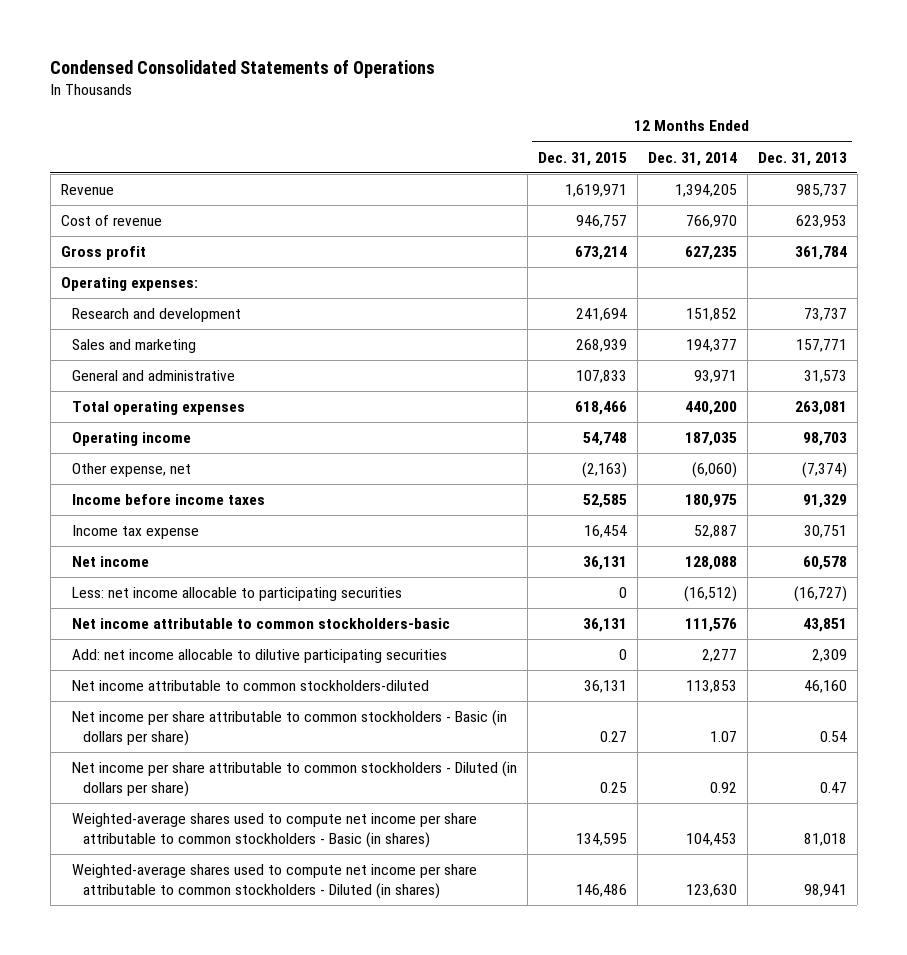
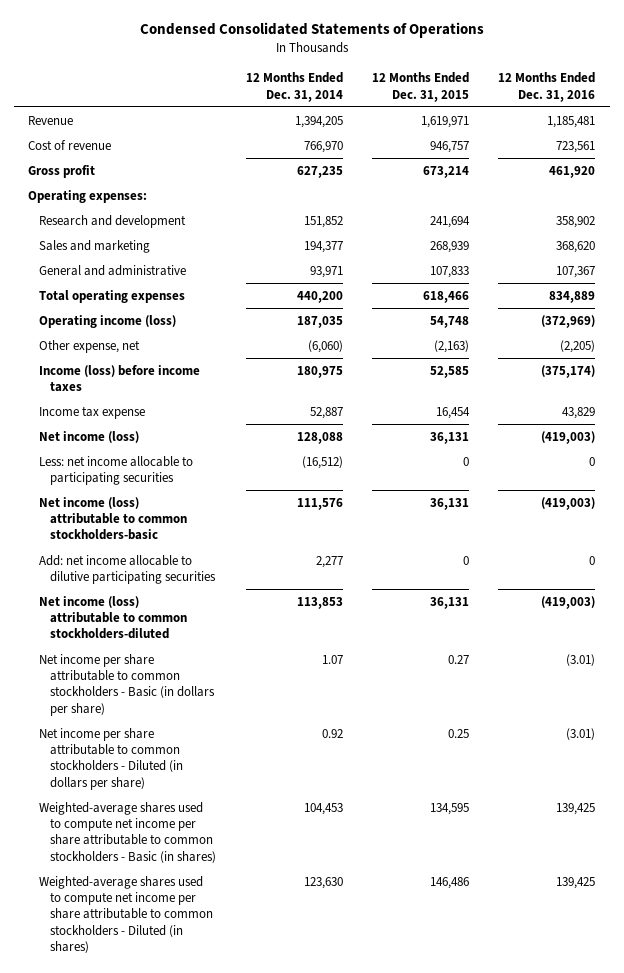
[757,151,847,166] Dec. 31, 2013 -> none
none -> [498,72,596,102] 12 Months Ended Dec. 31, 2016
[71,432,191,447] Operating income -> [39,314,177,328] Operating income (loss)
[71,494,265,506] Income before income taxes -> [39,364,201,393] Income (loss) before income taxes
[71,556,149,568] Net income -> [39,430,140,443] Net income (loss)
[71,618,450,630] Net income attributable to common stockholders-basic -> [39,496,188,541] Net income (loss) attributable to common stockholders-basic
[71,680,429,692] Net income attributable to common stockholders-diluted -> [39,595,188,640] Net income (loss) attributable to common stockholders-diluted

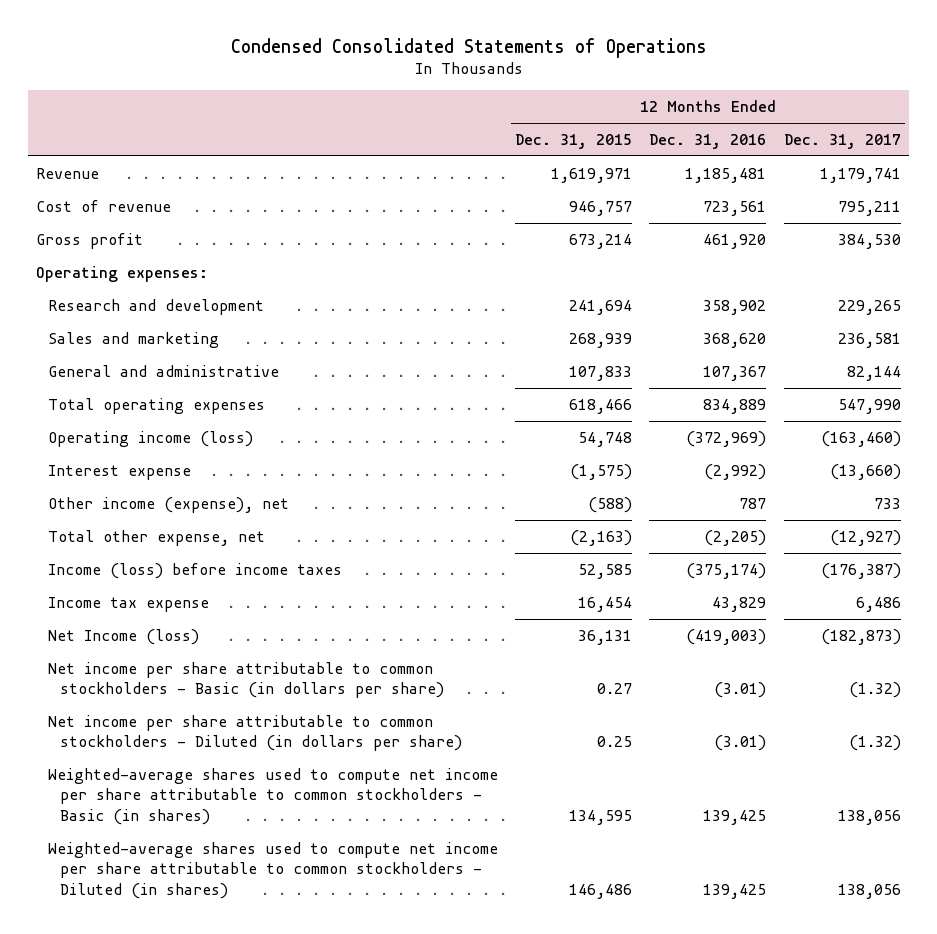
[245,72,343,102] 12 Months Ended Dec. 31, 2014 -> none
none -> [783,133,901,149] Dec. 31, 2017
none -> [48,464,192,480] Interest expense
none -> [48,496,290,513] Other income (expense), net
[39,339,141,353] Other expense, net -> [48,529,266,546] Total other expense, net
[39,455,194,486] Less: net income allocable to participating securities -> none
[39,496,188,541] Net income (loss) attributable to common stockholders-basic -> none
[39,554,217,585] Add: net income allocable to dilutive participating securities -> none
[39,595,188,640] Net income (loss) attributable to common stockholders-diluted -> none
[39,430,140,443] Net income (loss) -> [48,628,200,645] Net Income (loss)

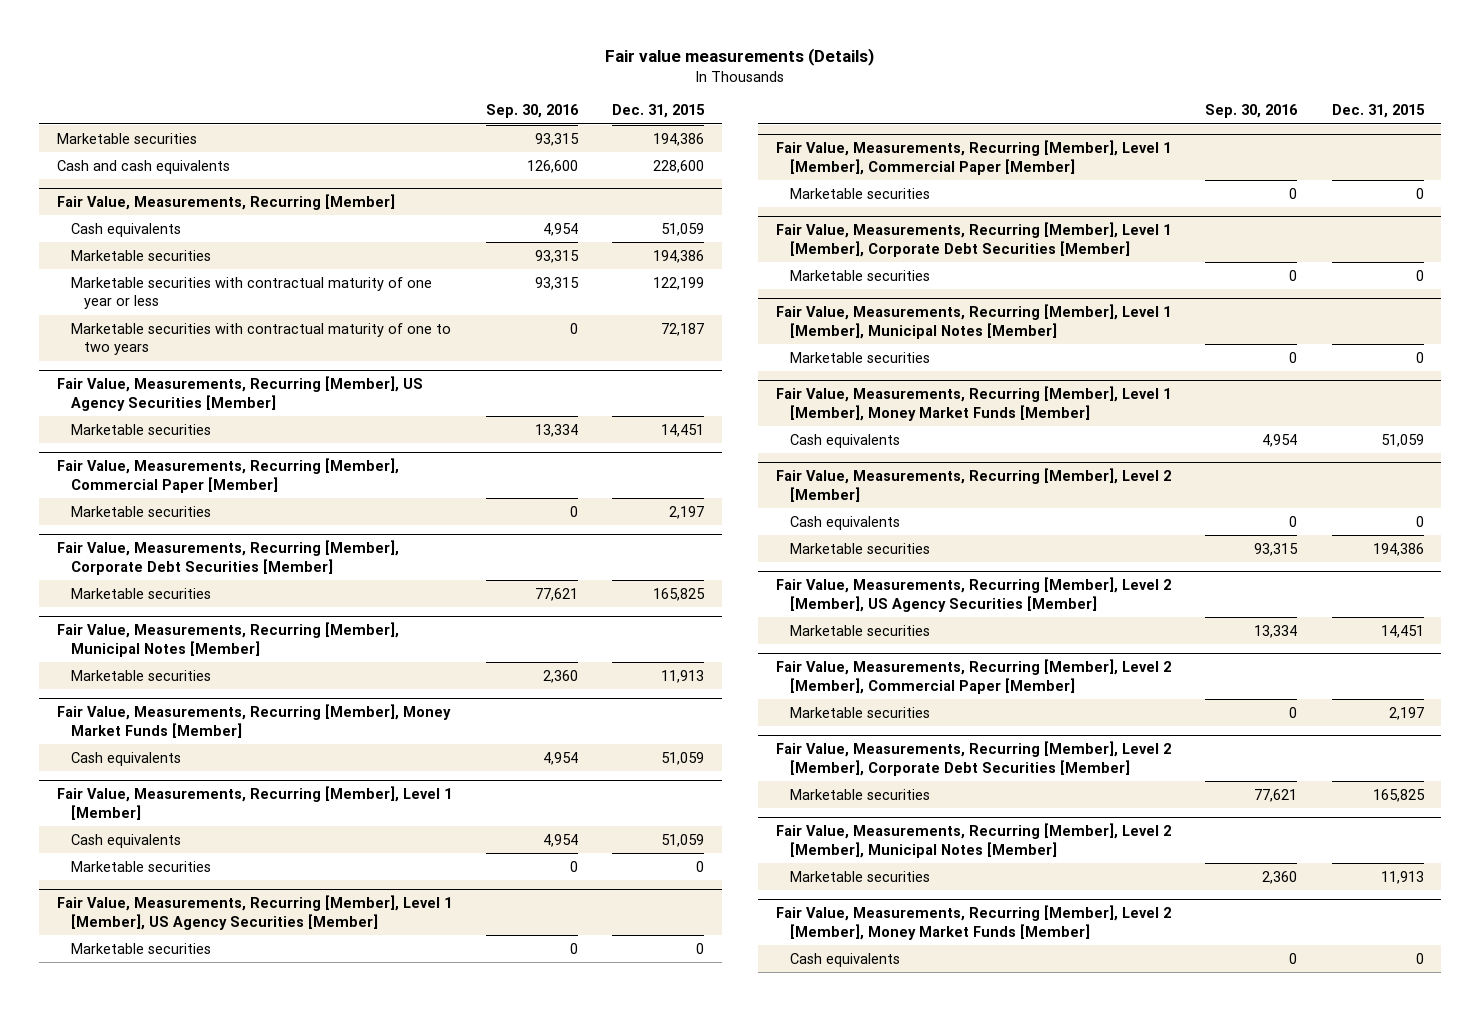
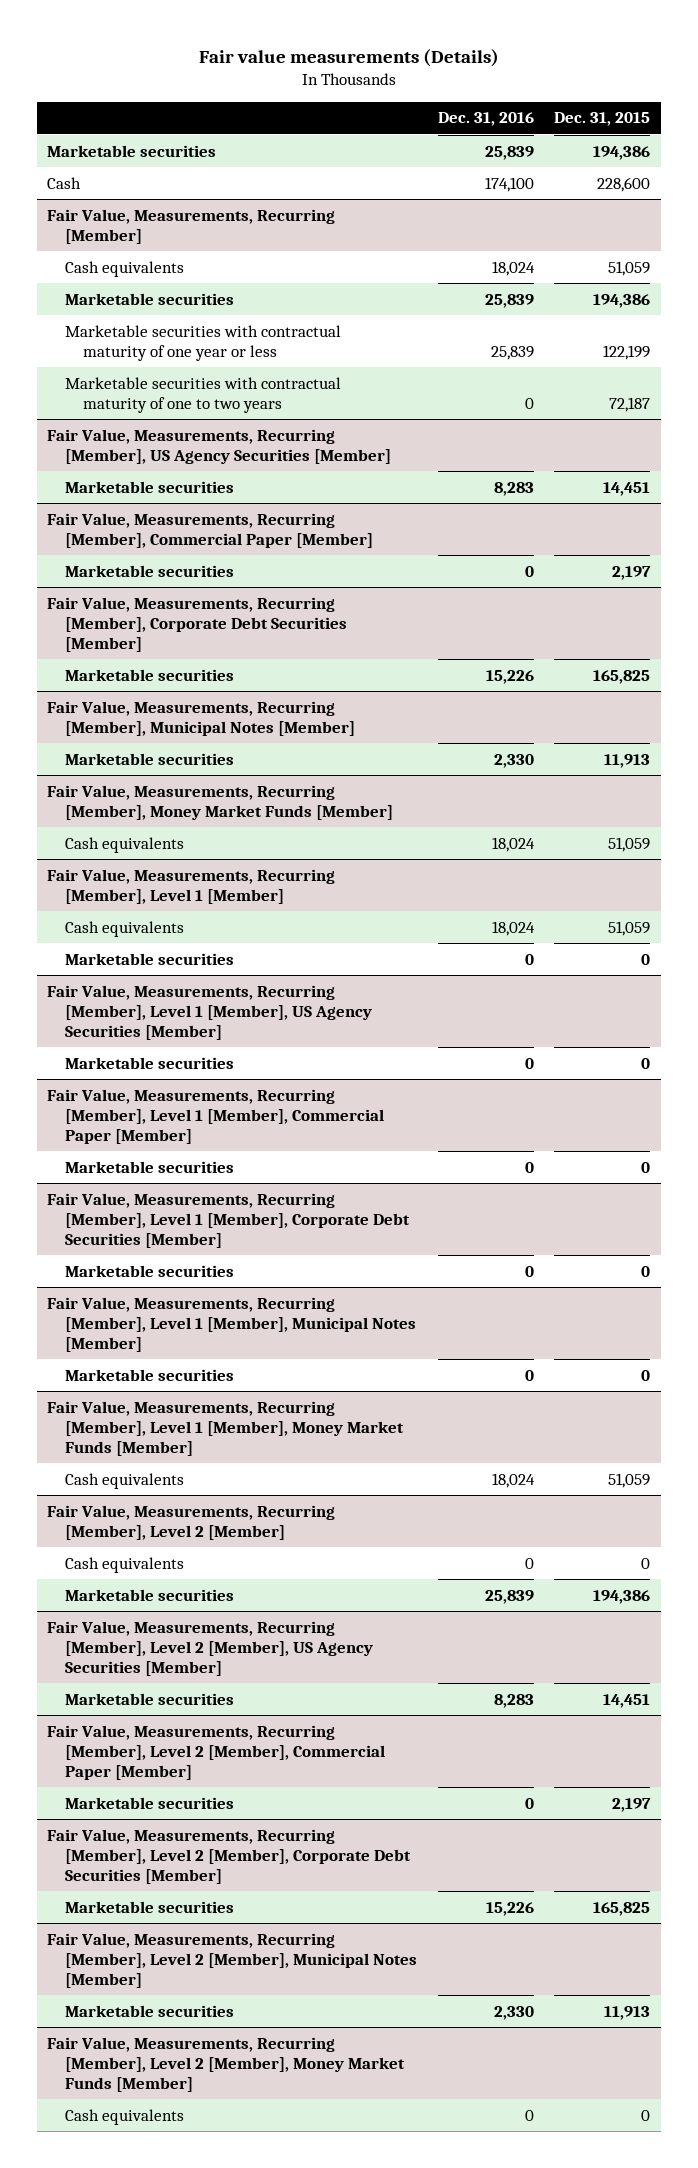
[485,104,579,119] Sep. 30, 2016 -> none
none -> [437,112,534,127] Dec. 31, 2016
[56,159,230,174] Cash and cash equivalents -> [47,176,82,189] Cash

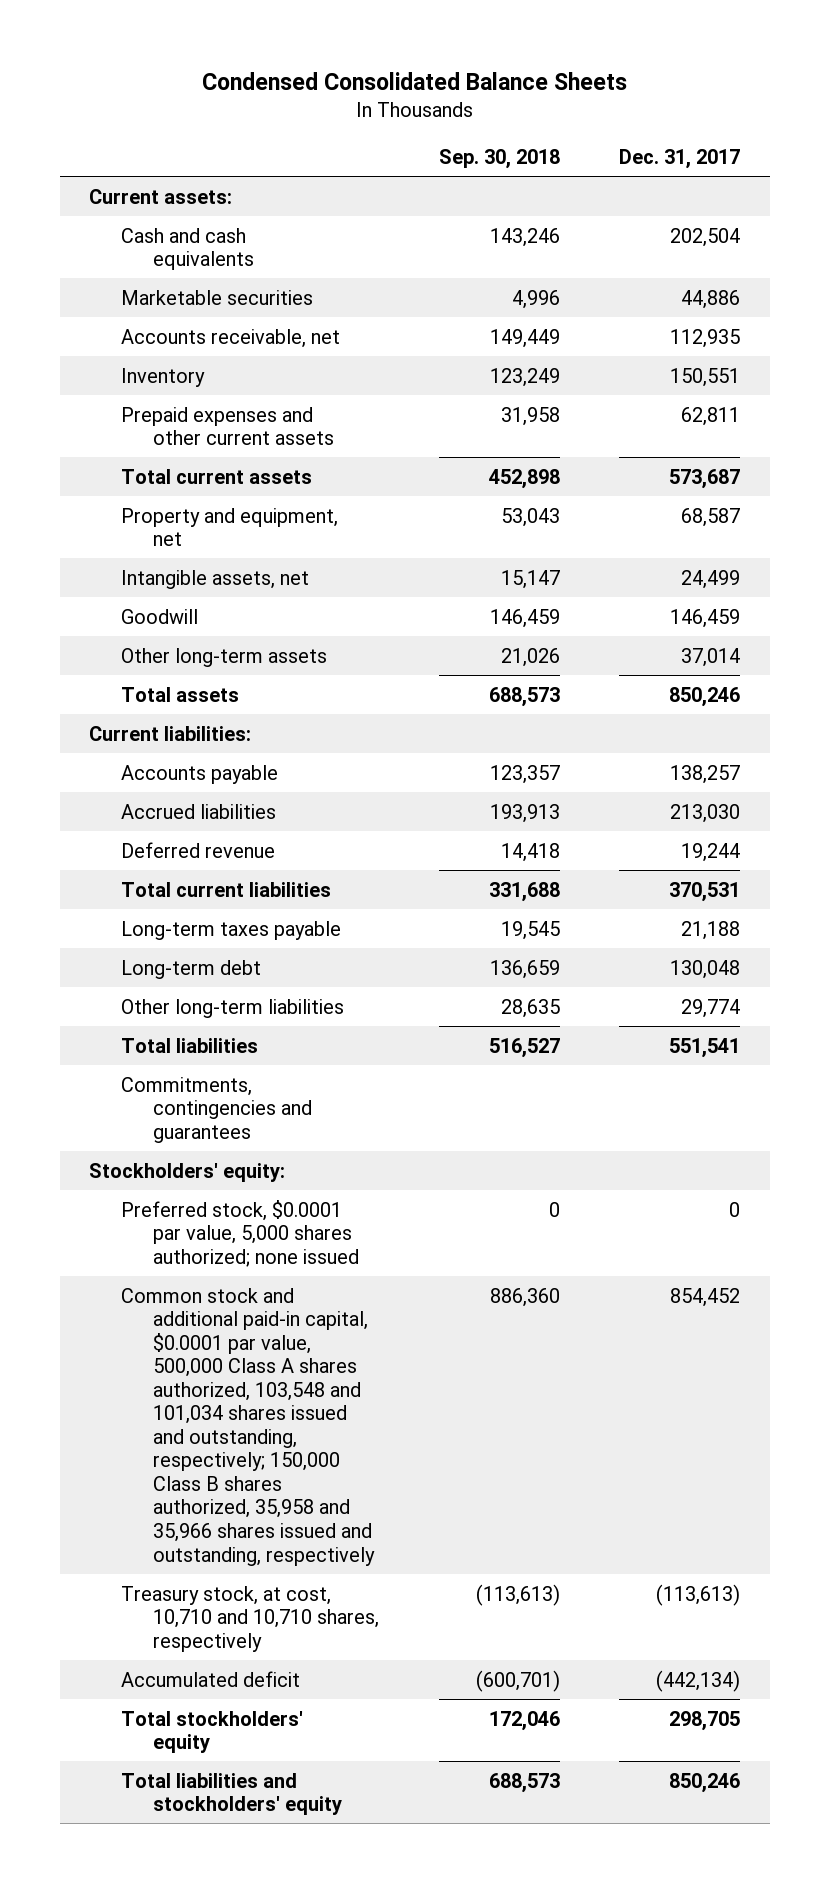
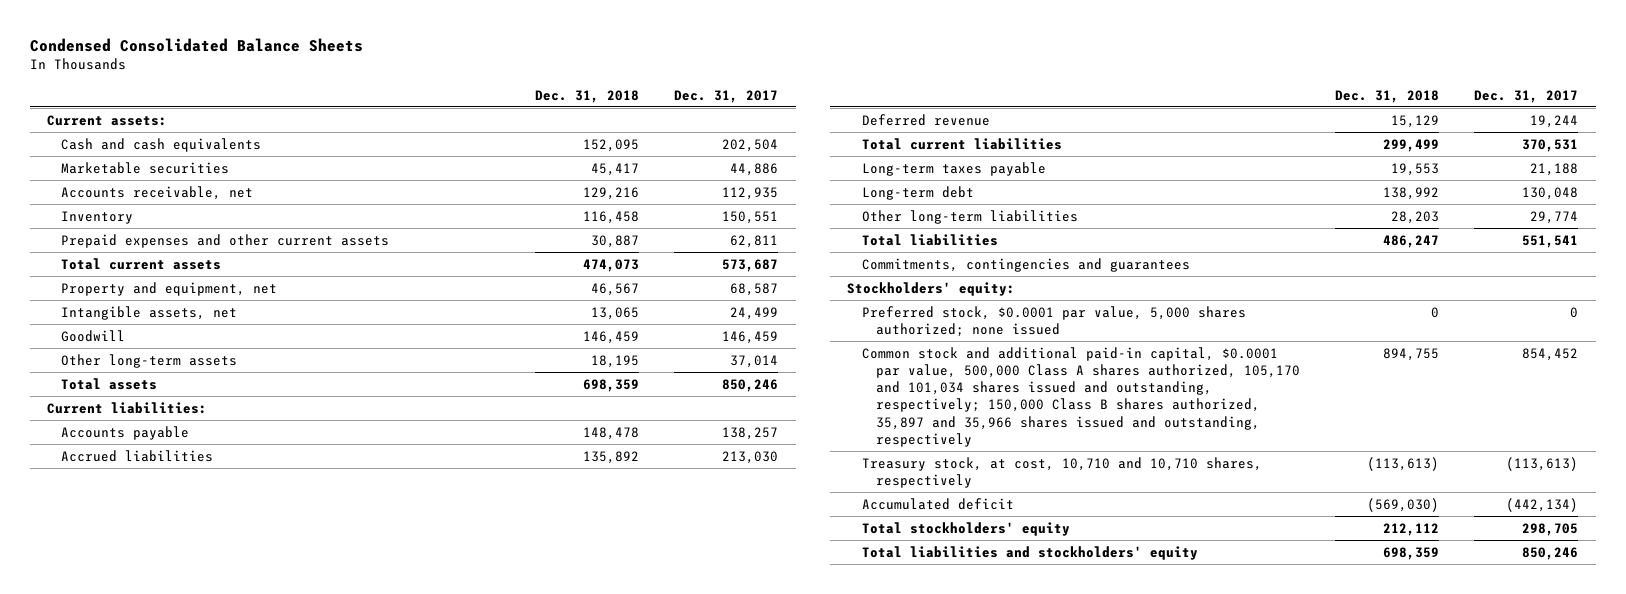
[438,148,560,169] Sep. 30, 2018 -> none
none -> [534,89,639,103] Dec. 31, 2018
[121,1287,376,1566] Common stock and additional paid-in capital, $0.0001 par value, 500,000 Class A shares authorized, 103,548 and 101,034 shares issued and outstanding, respectively; 150,000 Class B shares authorized, 35,958 and 35,966 shares issued and outstanding, respectively -> [861,346,1300,447] Common stock and additional paid-in capital, $0.0001 par value, 500,000 Class A shares authorized, 105,170 and 101,034 shares issued and outstanding, respectively; 150,000 Class B shares authorized, 35,897 and 35,966 shares issued and outstanding, respectively

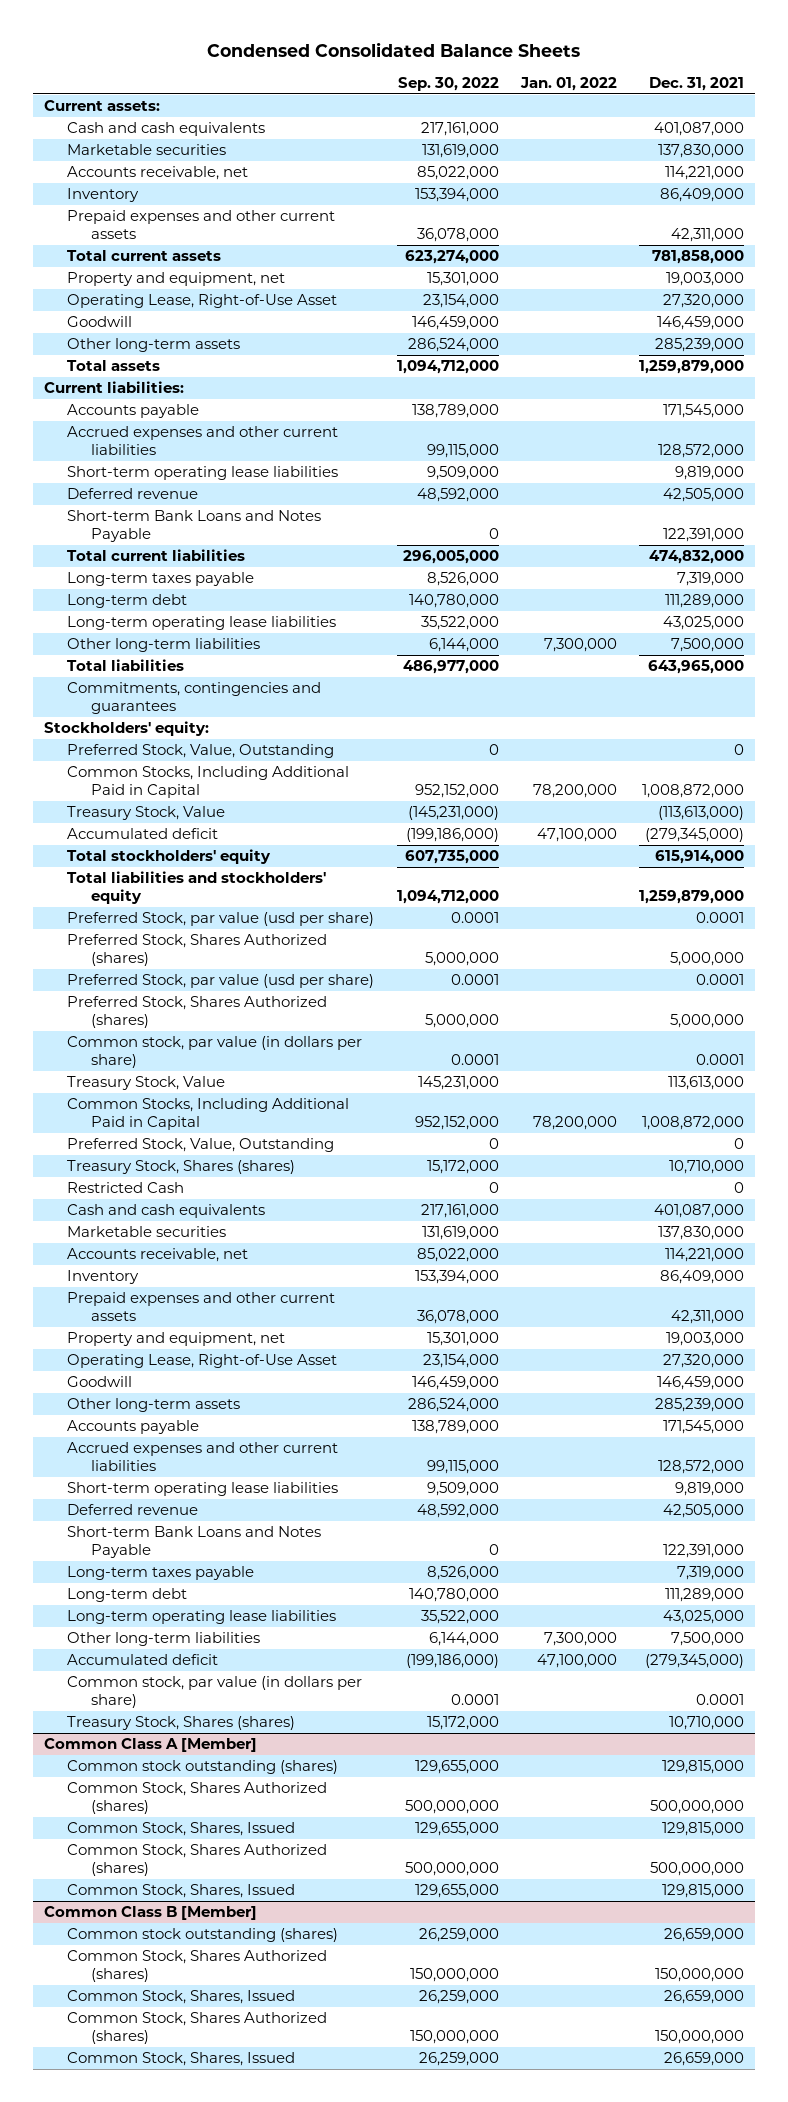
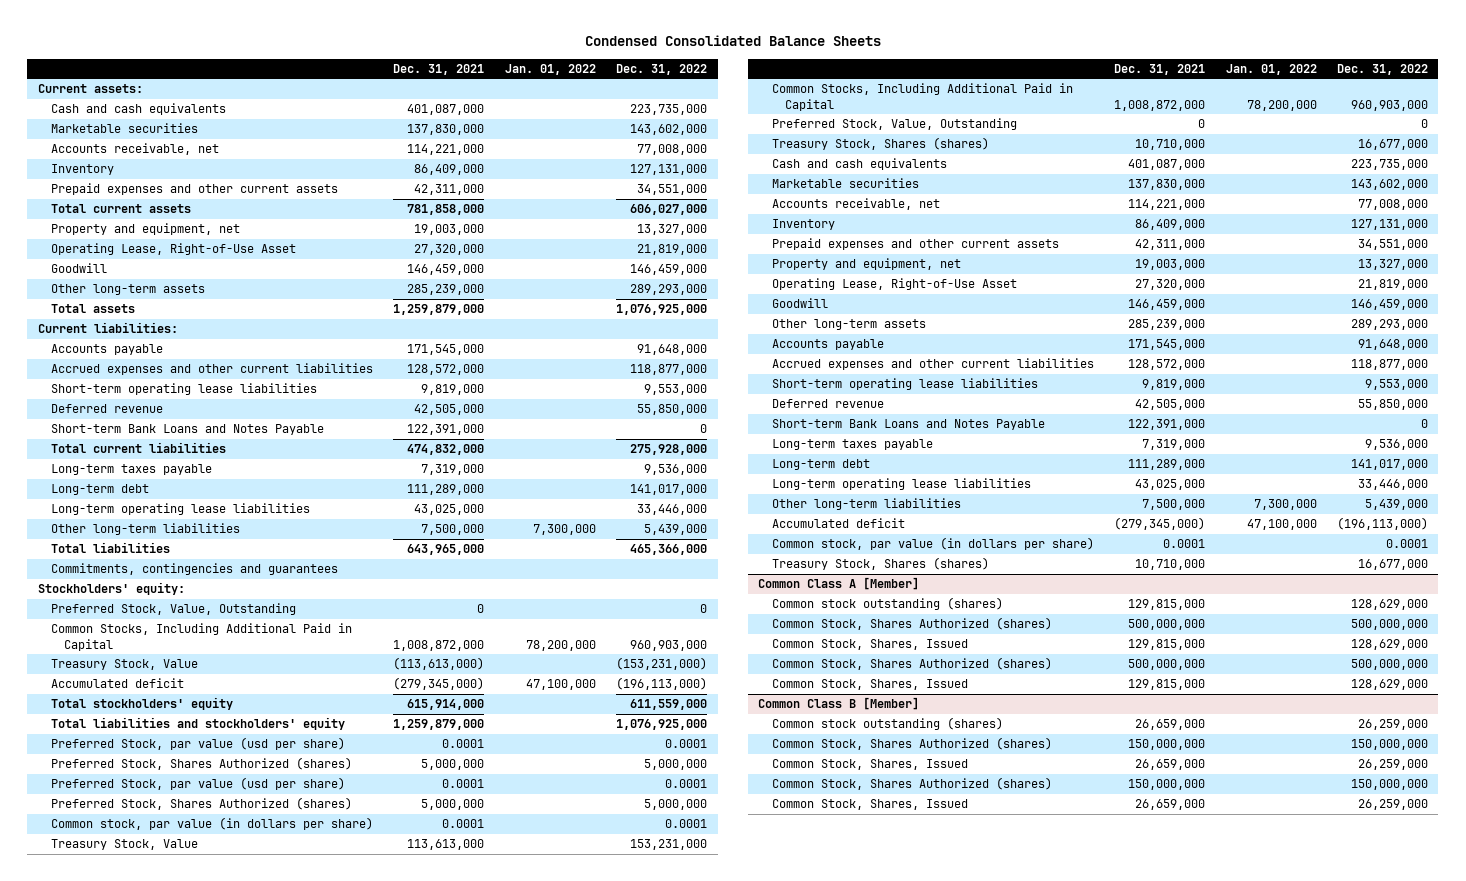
[397,76,499,91] Sep. 30, 2022 -> none
none -> [616,63,708,75] Dec. 31, 2022
[67,1182,185,1194] Restricted Cash -> none

